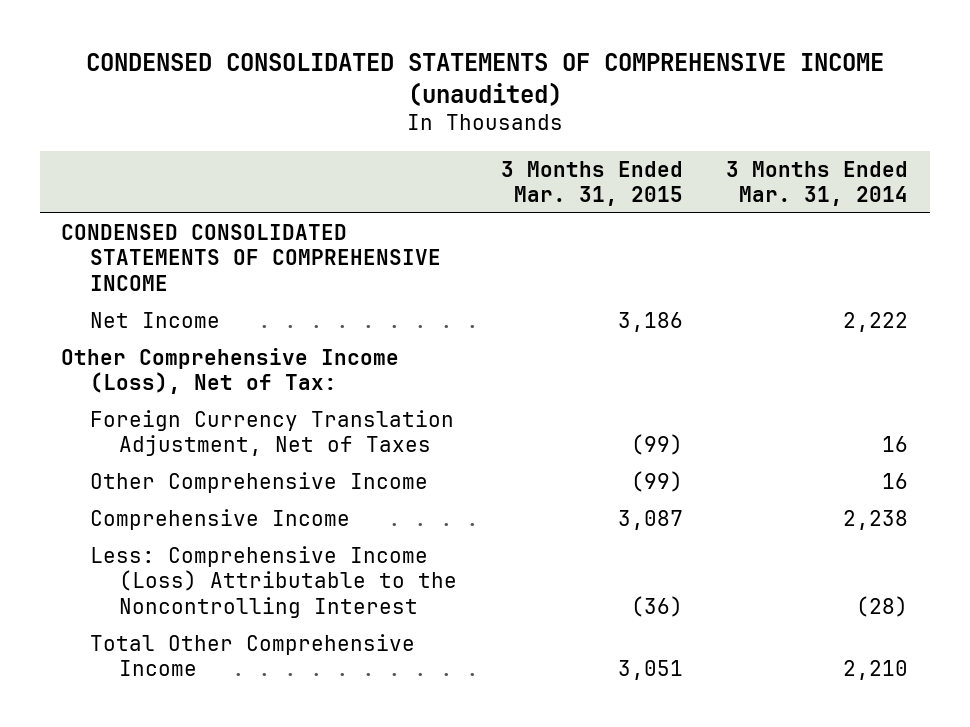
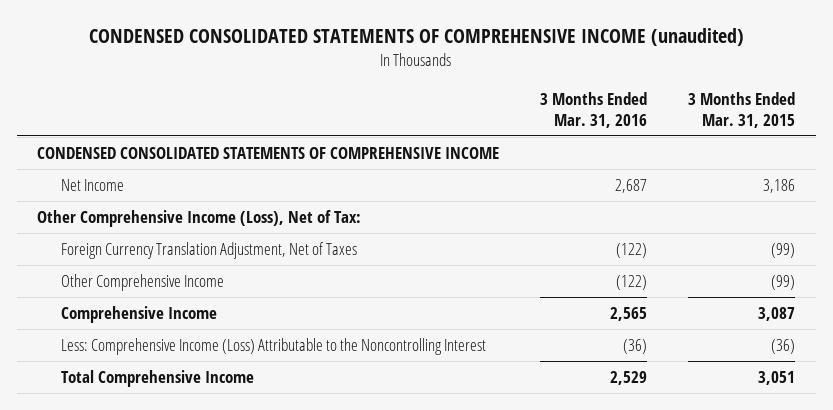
[726,160,909,206] 3 Months Ended Mar. 31, 2014 -> none
none -> [540,91,648,128] 3 Months Ended Mar. 31, 2016
[90,633,416,677] Total Other Comprehensive Income -> [61,370,255,388] Total Comprehensive Income

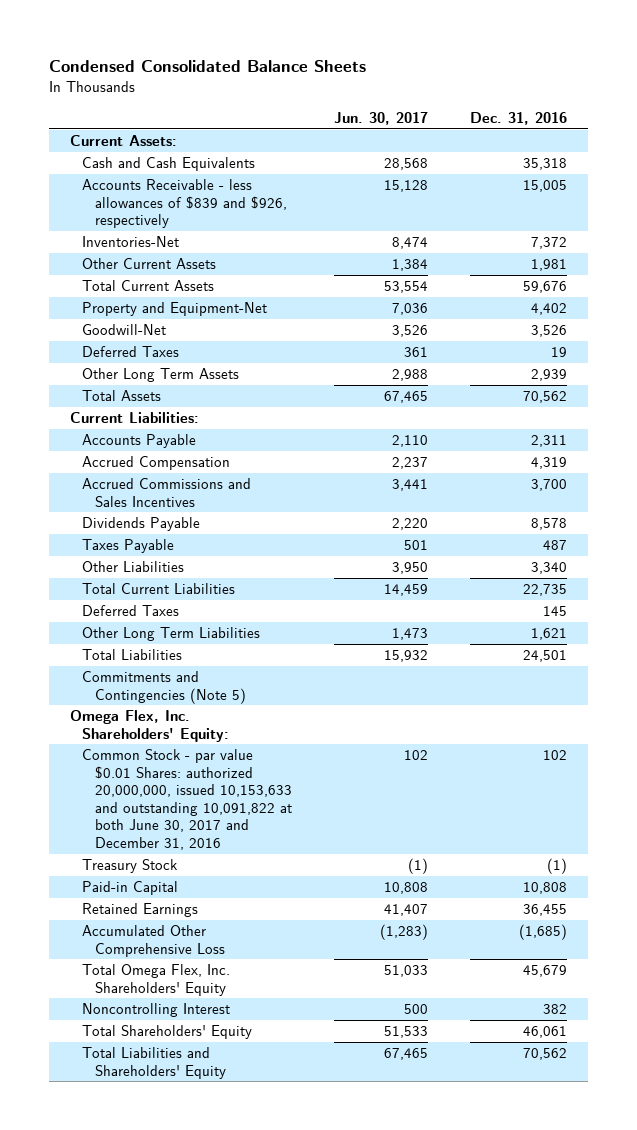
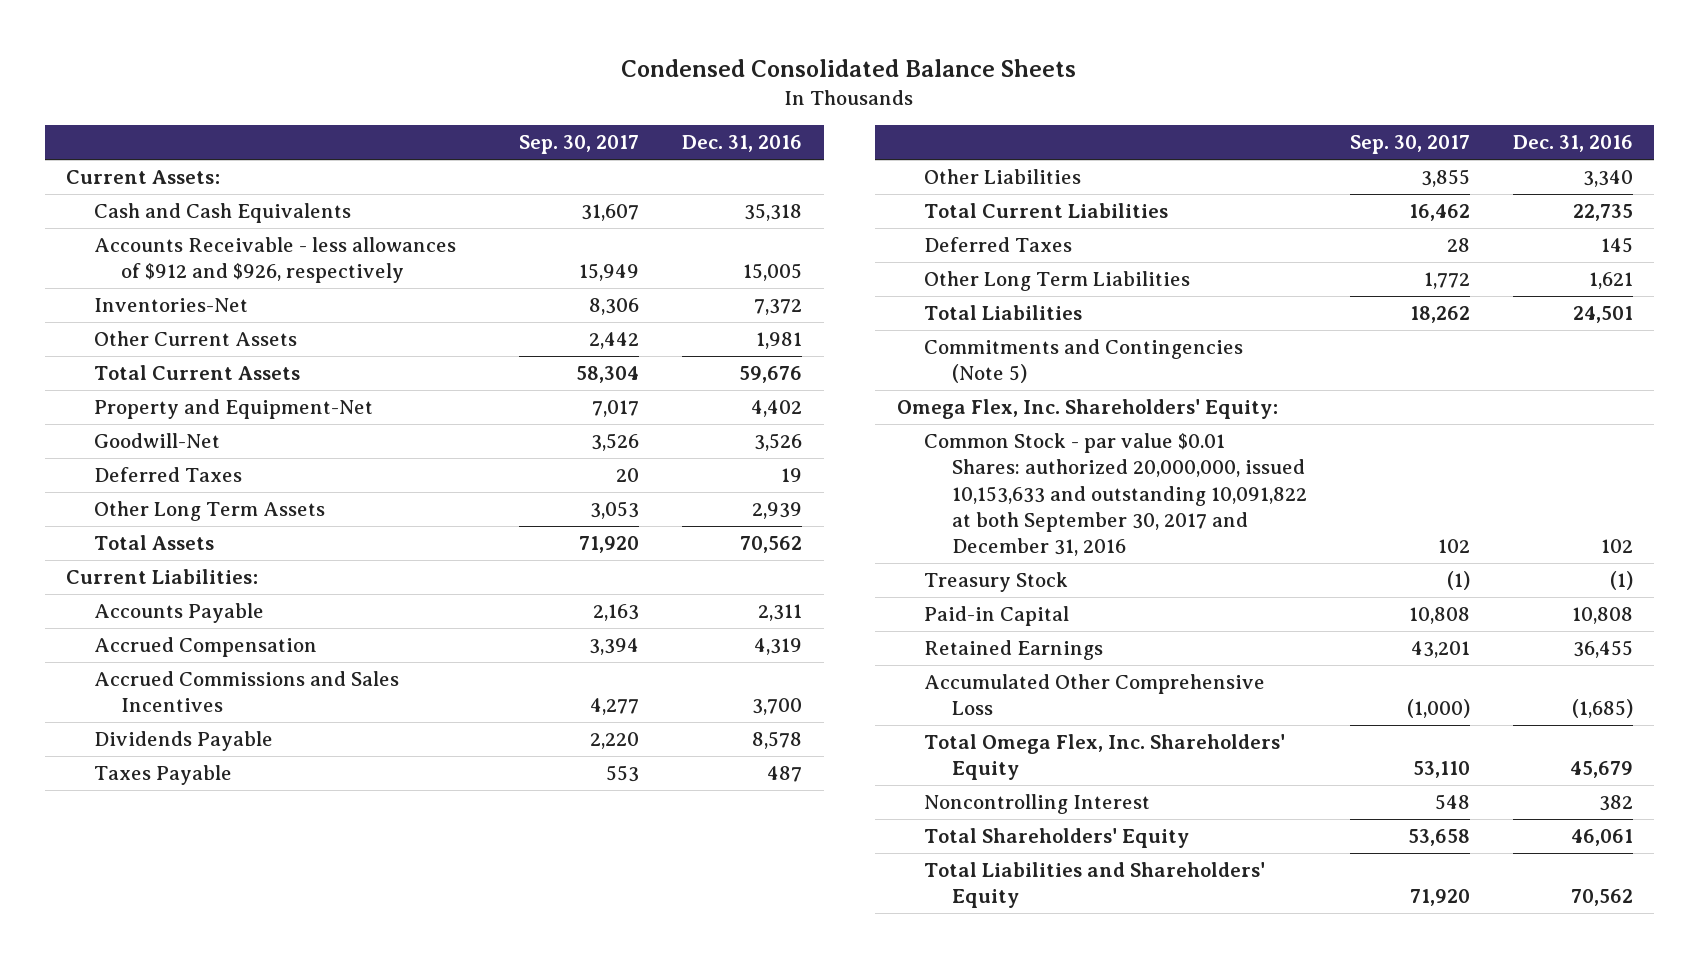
[333,111,428,125] Jun. 30, 2017 -> none
none -> [519,135,640,155] Sep. 30, 2017
[82,179,287,229] Accounts Receivable - less allowances of $839 and $926, respectively -> [93,237,456,284] Accounts Receivable - less allowances of $912 and $926, respectively
[82,749,292,850] Common Stock - par value $0.01 Shares: authorized 20,000,000, issued 10,153,633 and outstanding 10,091,822 at both June 30, 2017 and December 31, 2016 -> [924,433,1307,557] Common Stock - par value $0.01 Shares: authorized 20,000,000, issued 10,153,633 and outstanding 10,091,822 at both September 30, 2017 and December 31, 2016

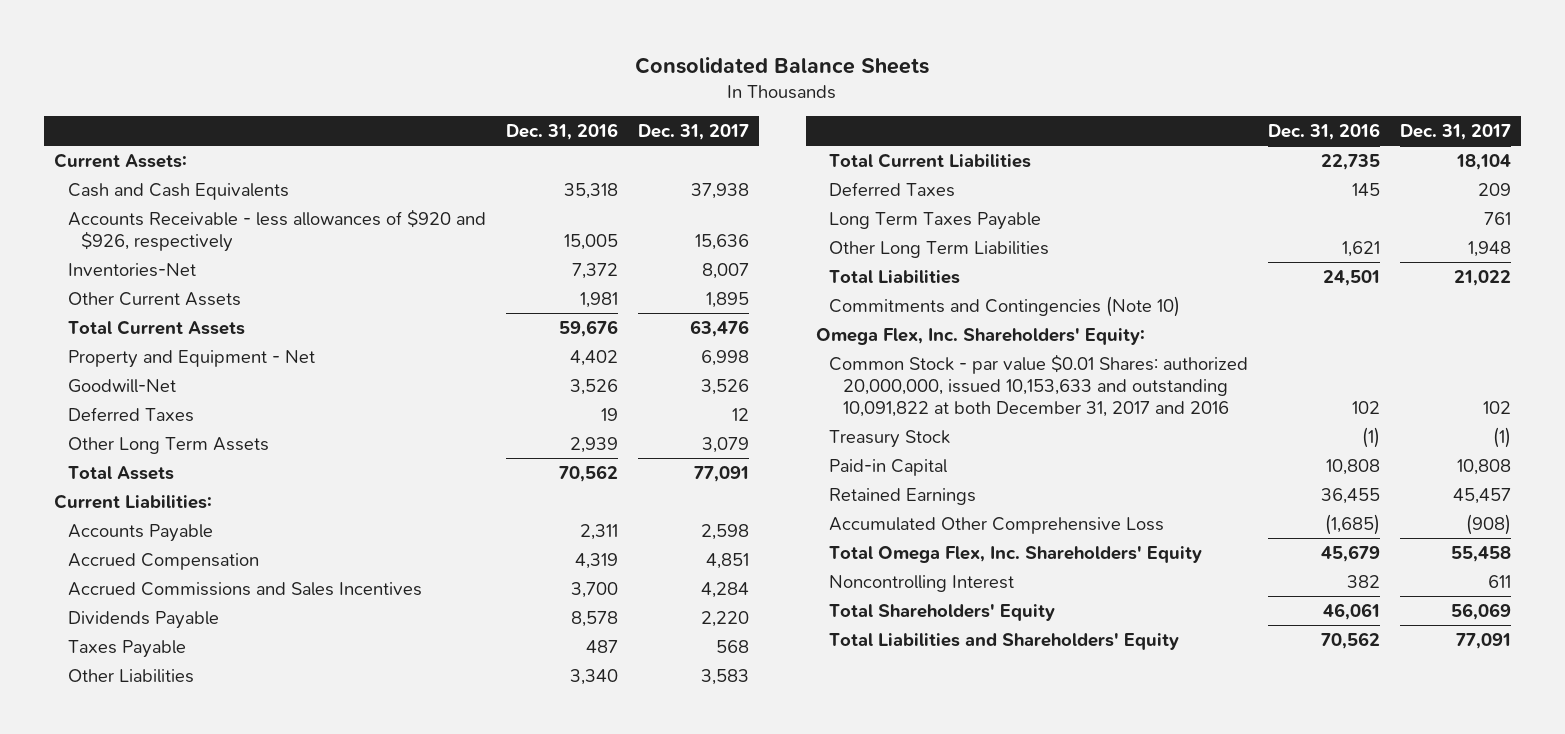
[621,58,1077,77] Condensed Consolidated Balance Sheets -> [635,56,930,74] Consolidated Balance Sheets
[519,135,640,155] Sep. 30, 2017 -> none
none -> [638,124,750,141] Dec. 31, 2017
[93,237,456,284] Accounts Receivable - less allowances of $912 and $926, respectively -> [67,208,486,252] Accounts Receivable - less allowances of $920 and $926, respectively
[93,399,373,420] Property and Equipment-Net -> [67,349,315,368] Property and Equipment - Net
none -> [829,211,1042,230] Long Term Taxes Payable
[924,339,1244,384] Commitments and Contingencies (Note 5) -> [829,295,1181,317] Commitments and Contingencies (Note 10)
[924,433,1307,557] Common Stock - par value $0.01 Shares: authorized 20,000,000, issued 10,153,633 and outstanding 10,091,822 at both September 30, 2017 and December 31, 2016 -> [829,353,1249,418] Common Stock - par value $0.01 Shares: authorized 20,000,000, issued 10,153,633 and outstanding 10,091,822 at both December 31, 2017 and 2016

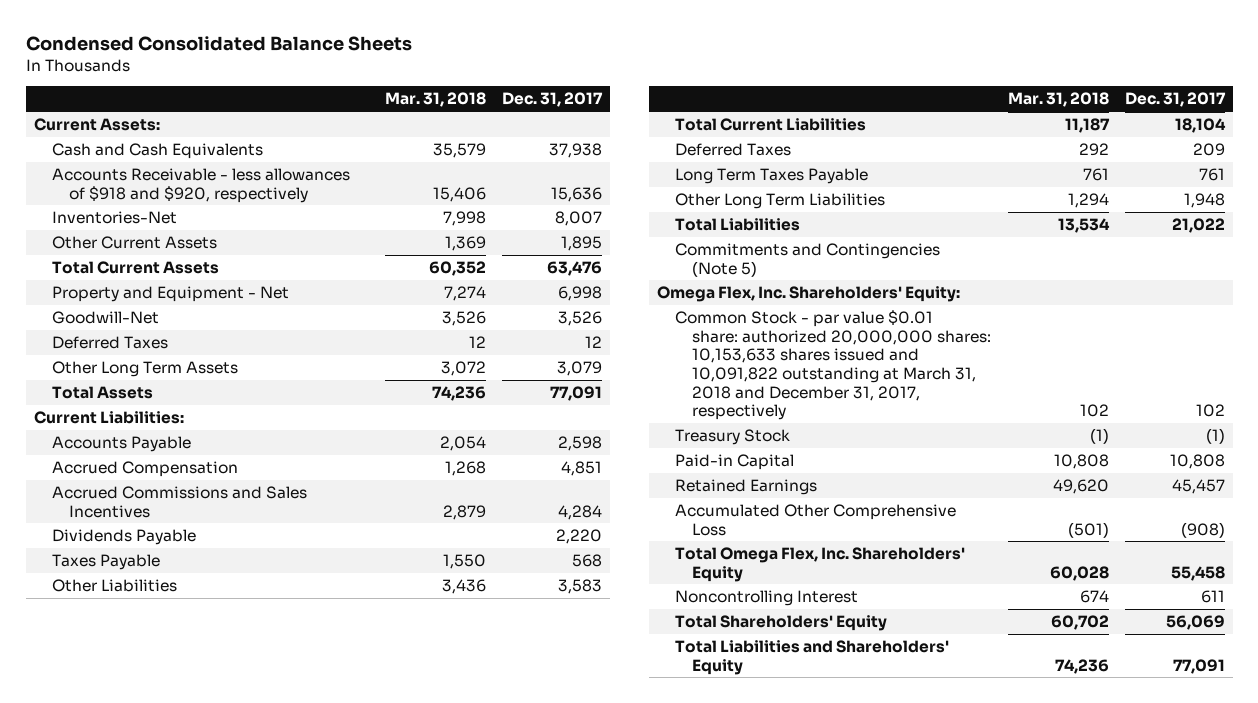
[635,56,930,74] Consolidated Balance Sheets -> [25,35,412,51] Condensed Consolidated Balance Sheets
[506,123,619,141] Dec. 31, 2016 -> none
none -> [384,92,486,108] Mar. 31, 2018
[67,208,486,252] Accounts Receivable - less allowances of $920 and $926, respectively -> [51,168,350,203] Accounts Receivable - less allowances of $918 and $920, respectively
[829,295,1181,317] Commitments and Contingencies (Note 10) -> [674,243,940,277] Commitments and Contingencies (Note 5)
[829,353,1249,418] Common Stock - par value $0.01 Shares: authorized 20,000,000, issued 10,153,633 and outstanding 10,091,822 at both December 31, 2017 and 2016 -> [674,310,992,421] Common Stock - par value $0.01 share: authorized 20,000,000 shares: 10,153,633 shares issued and 10,091,822 outstanding at March 31, 2018 and December 31, 2017, respectively

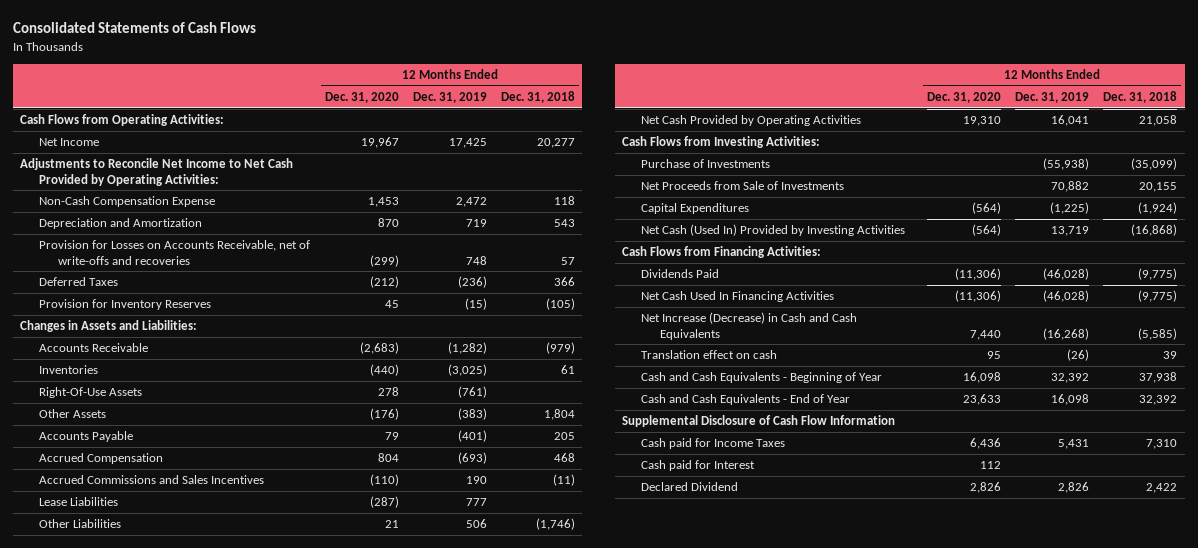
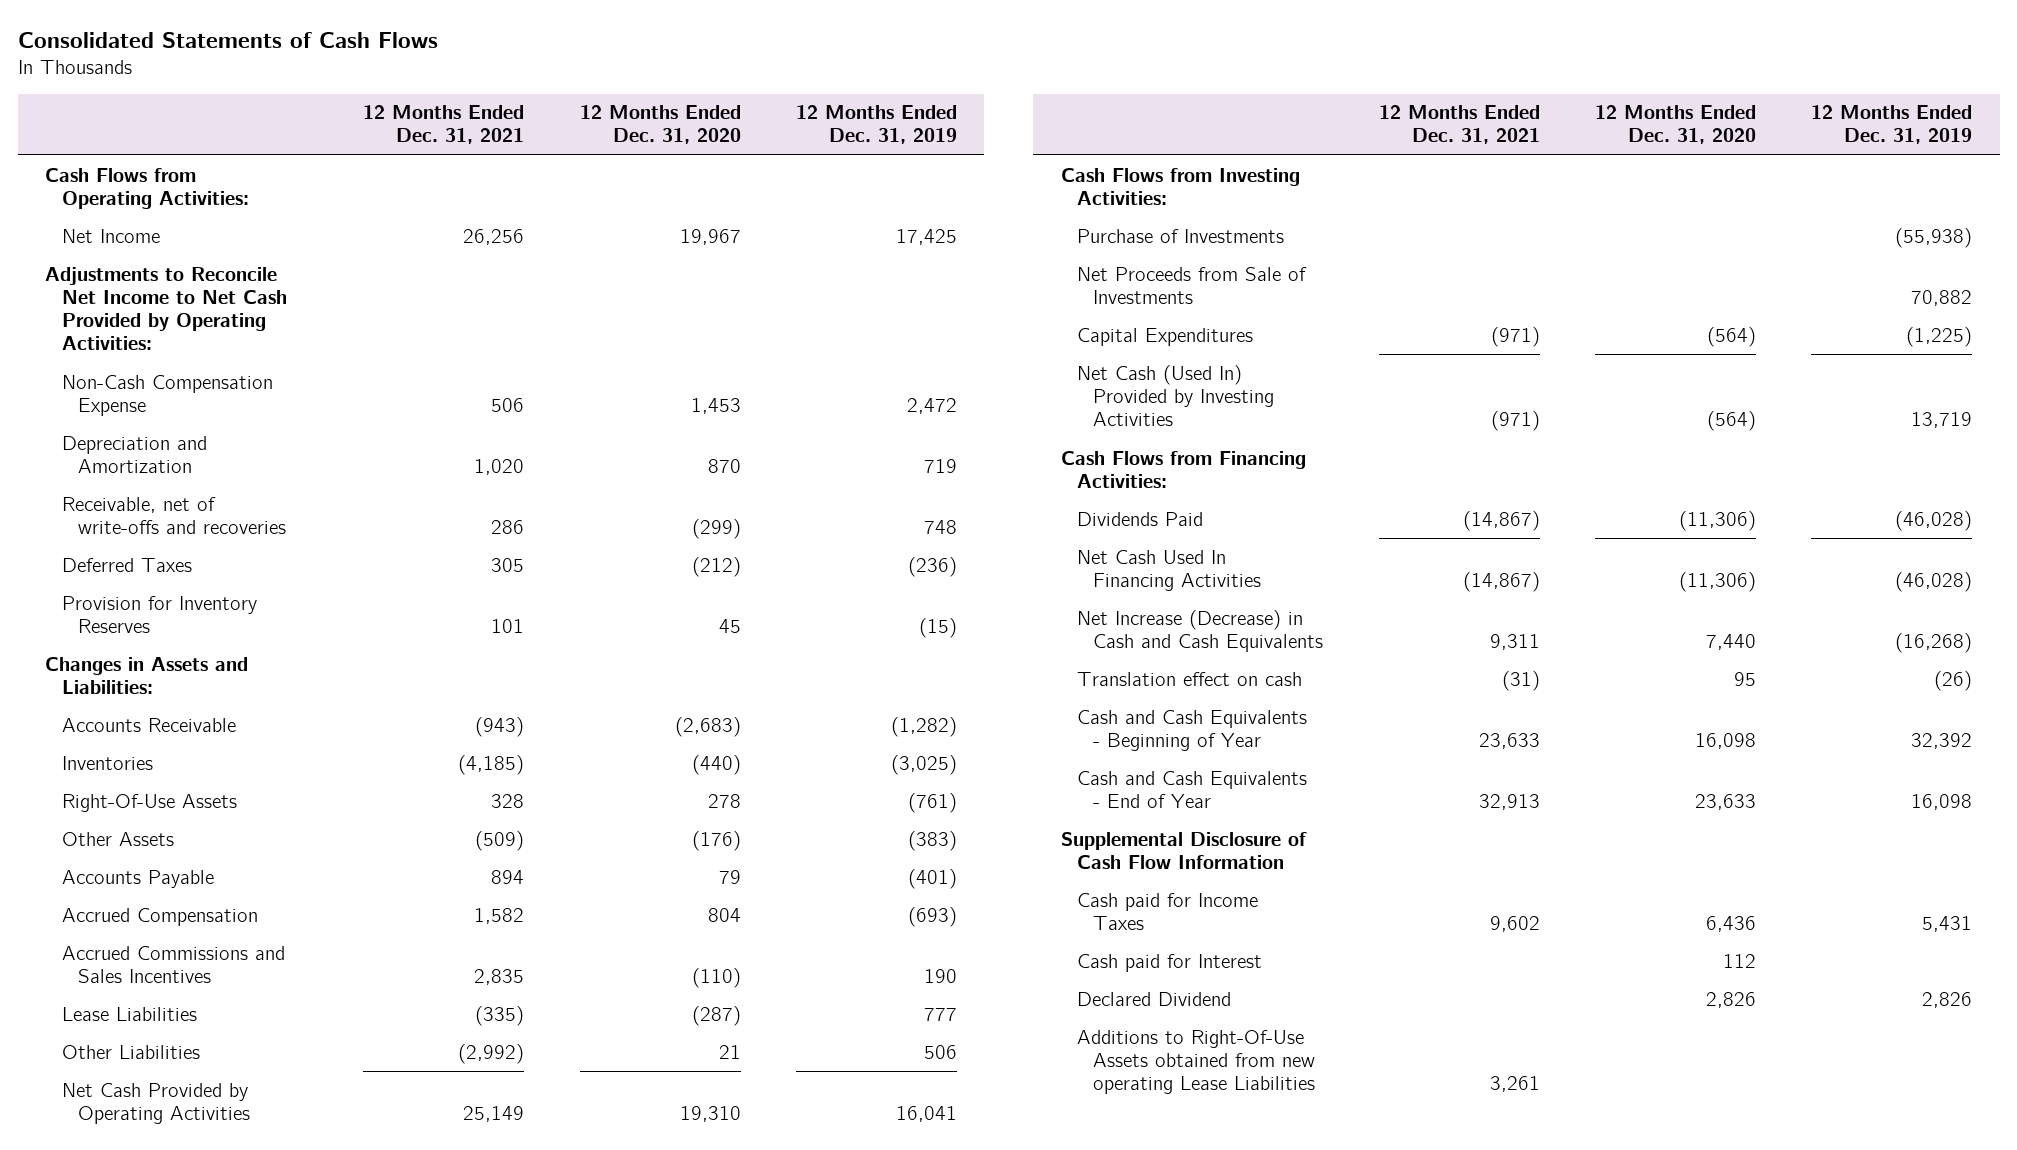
[501,91,576,104] Dec. 31, 2018 -> none
none -> [363,105,525,145] 12 Months Ended Dec. 31, 2021
[39,240,311,265] Provision for Losses on Accounts Receivable, net of write-offs and recoveries -> [61,496,286,534] Receivable, net of write-offs and recoveries
none -> [1076,1029,1316,1095] Additions to Right-Of-Use Assets obtained from new operating Lease Liabilities

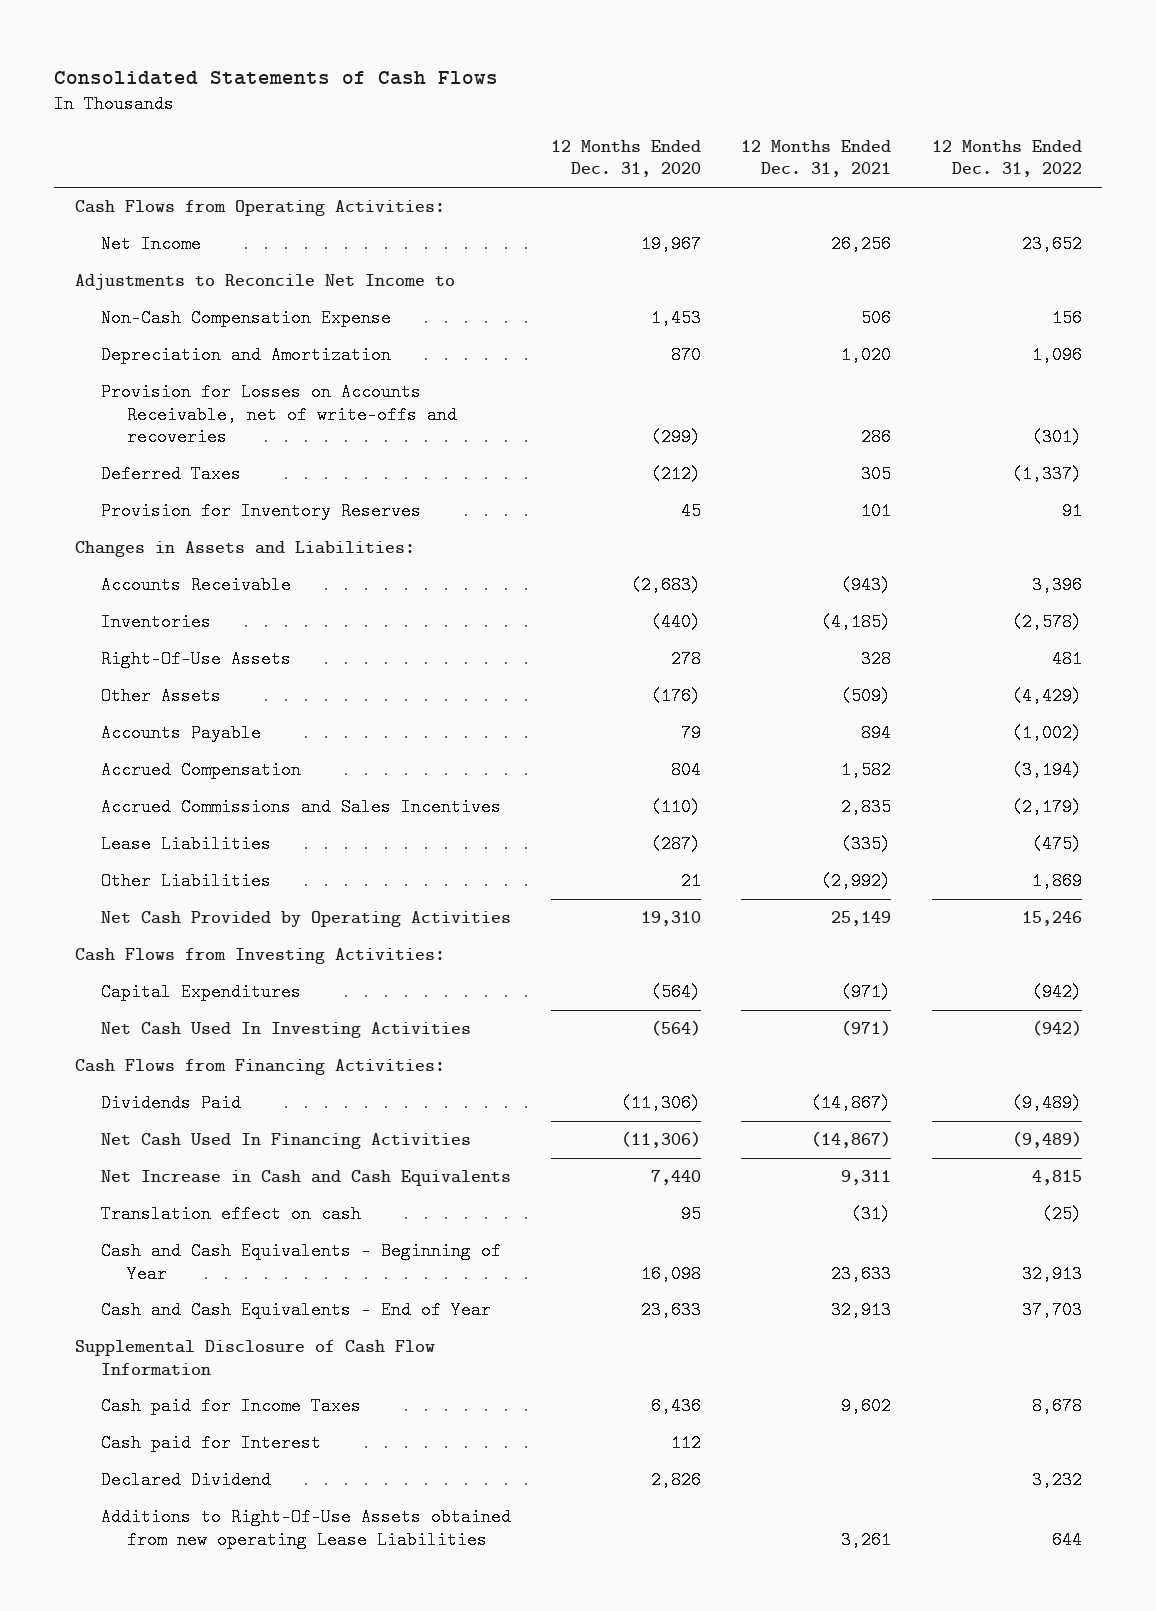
[795,105,957,145] 12 Months Ended Dec. 31, 2019 -> none
none -> [931,140,1082,178] 12 Months Ended Dec. 31, 2022
[45,266,287,351] Adjustments to Reconcile Net Income to Net Cash Provided by Operating Activities: -> [74,274,455,291] Adjustments to Reconcile Net Income to
[61,496,286,534] Receivable, net of write-offs and recoveries -> [100,383,458,446] Provision for Losses on Accounts Receivable, net of write-offs and recoveries
[1076,228,1284,243] Purchase of Investments -> none
[1076,266,1307,304] Net Proceeds from Sale of Investments -> none
[1076,364,1275,427] Net Cash (Used In) Provided by Investing Activities -> [100,1022,471,1039] Net Cash Used In Investing Activities
[1076,609,1324,652] Net Increase (Decrease) in Cash and Cash Equivalents -> [100,1170,511,1187] Net Increase in Cash and Cash Equivalents

